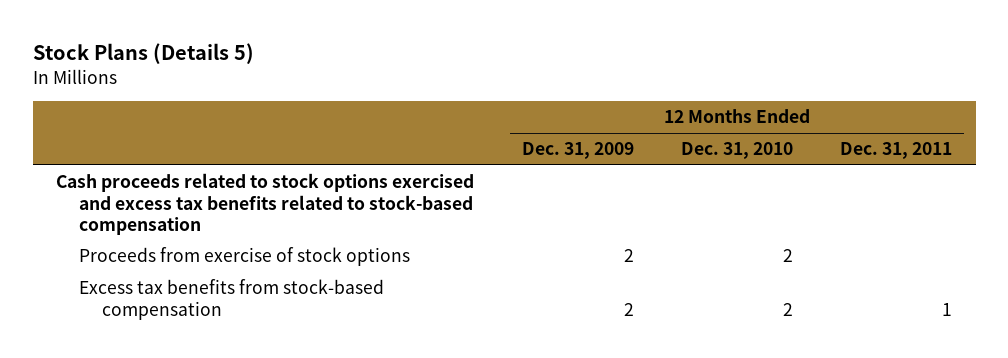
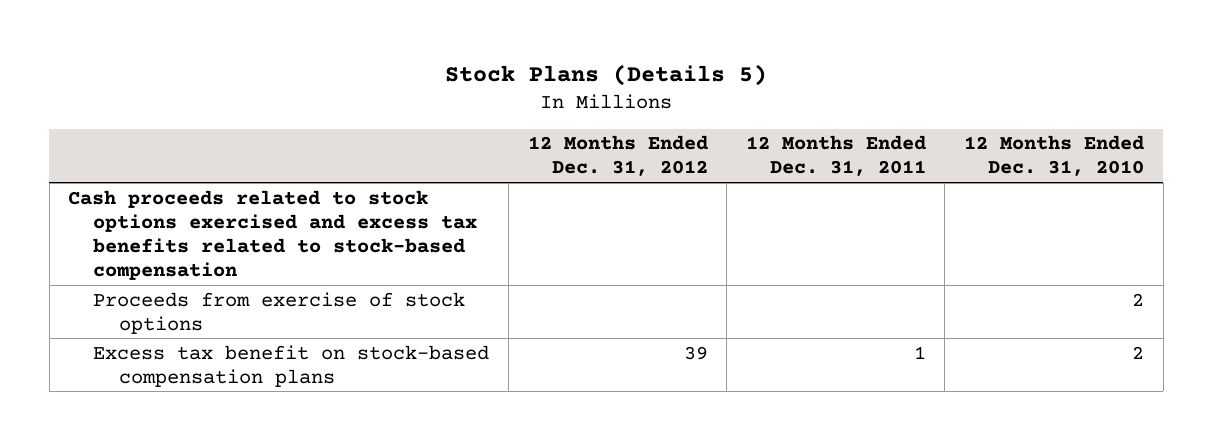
[521,142,634,160] Dec. 31, 2009 -> none
none -> [527,135,708,177] 12 Months Ended Dec. 31, 2012
[79,279,385,320] Excess tax benefits from stock-based compensation -> [93,344,490,387] Excess tax benefit on stock-based compensation plans

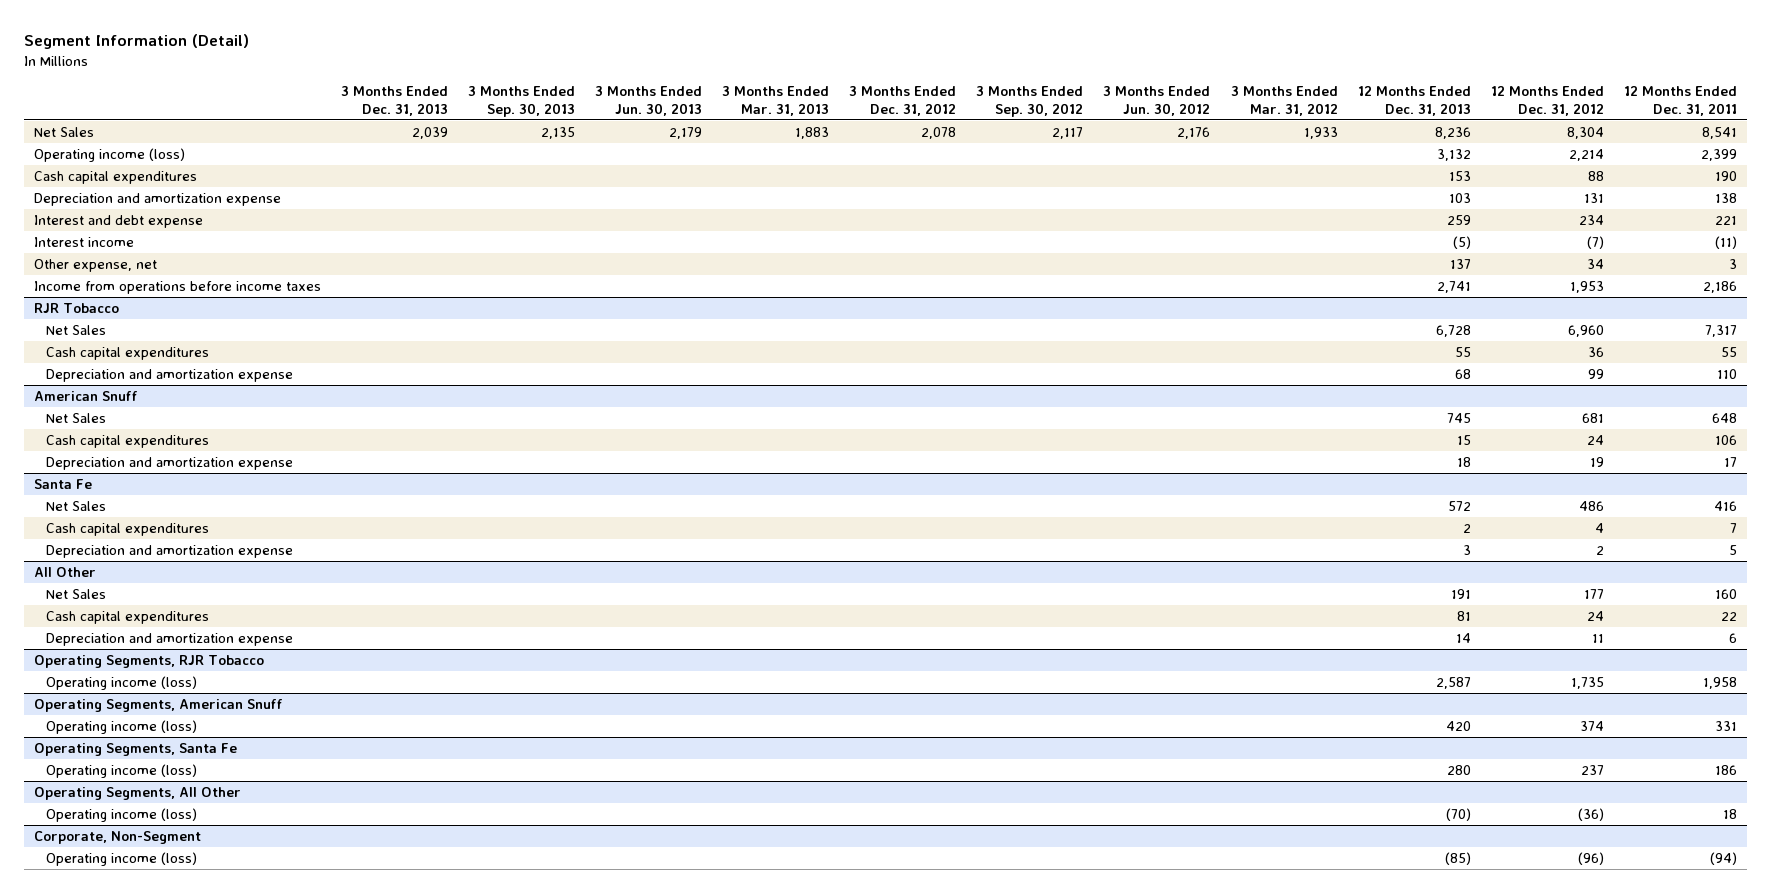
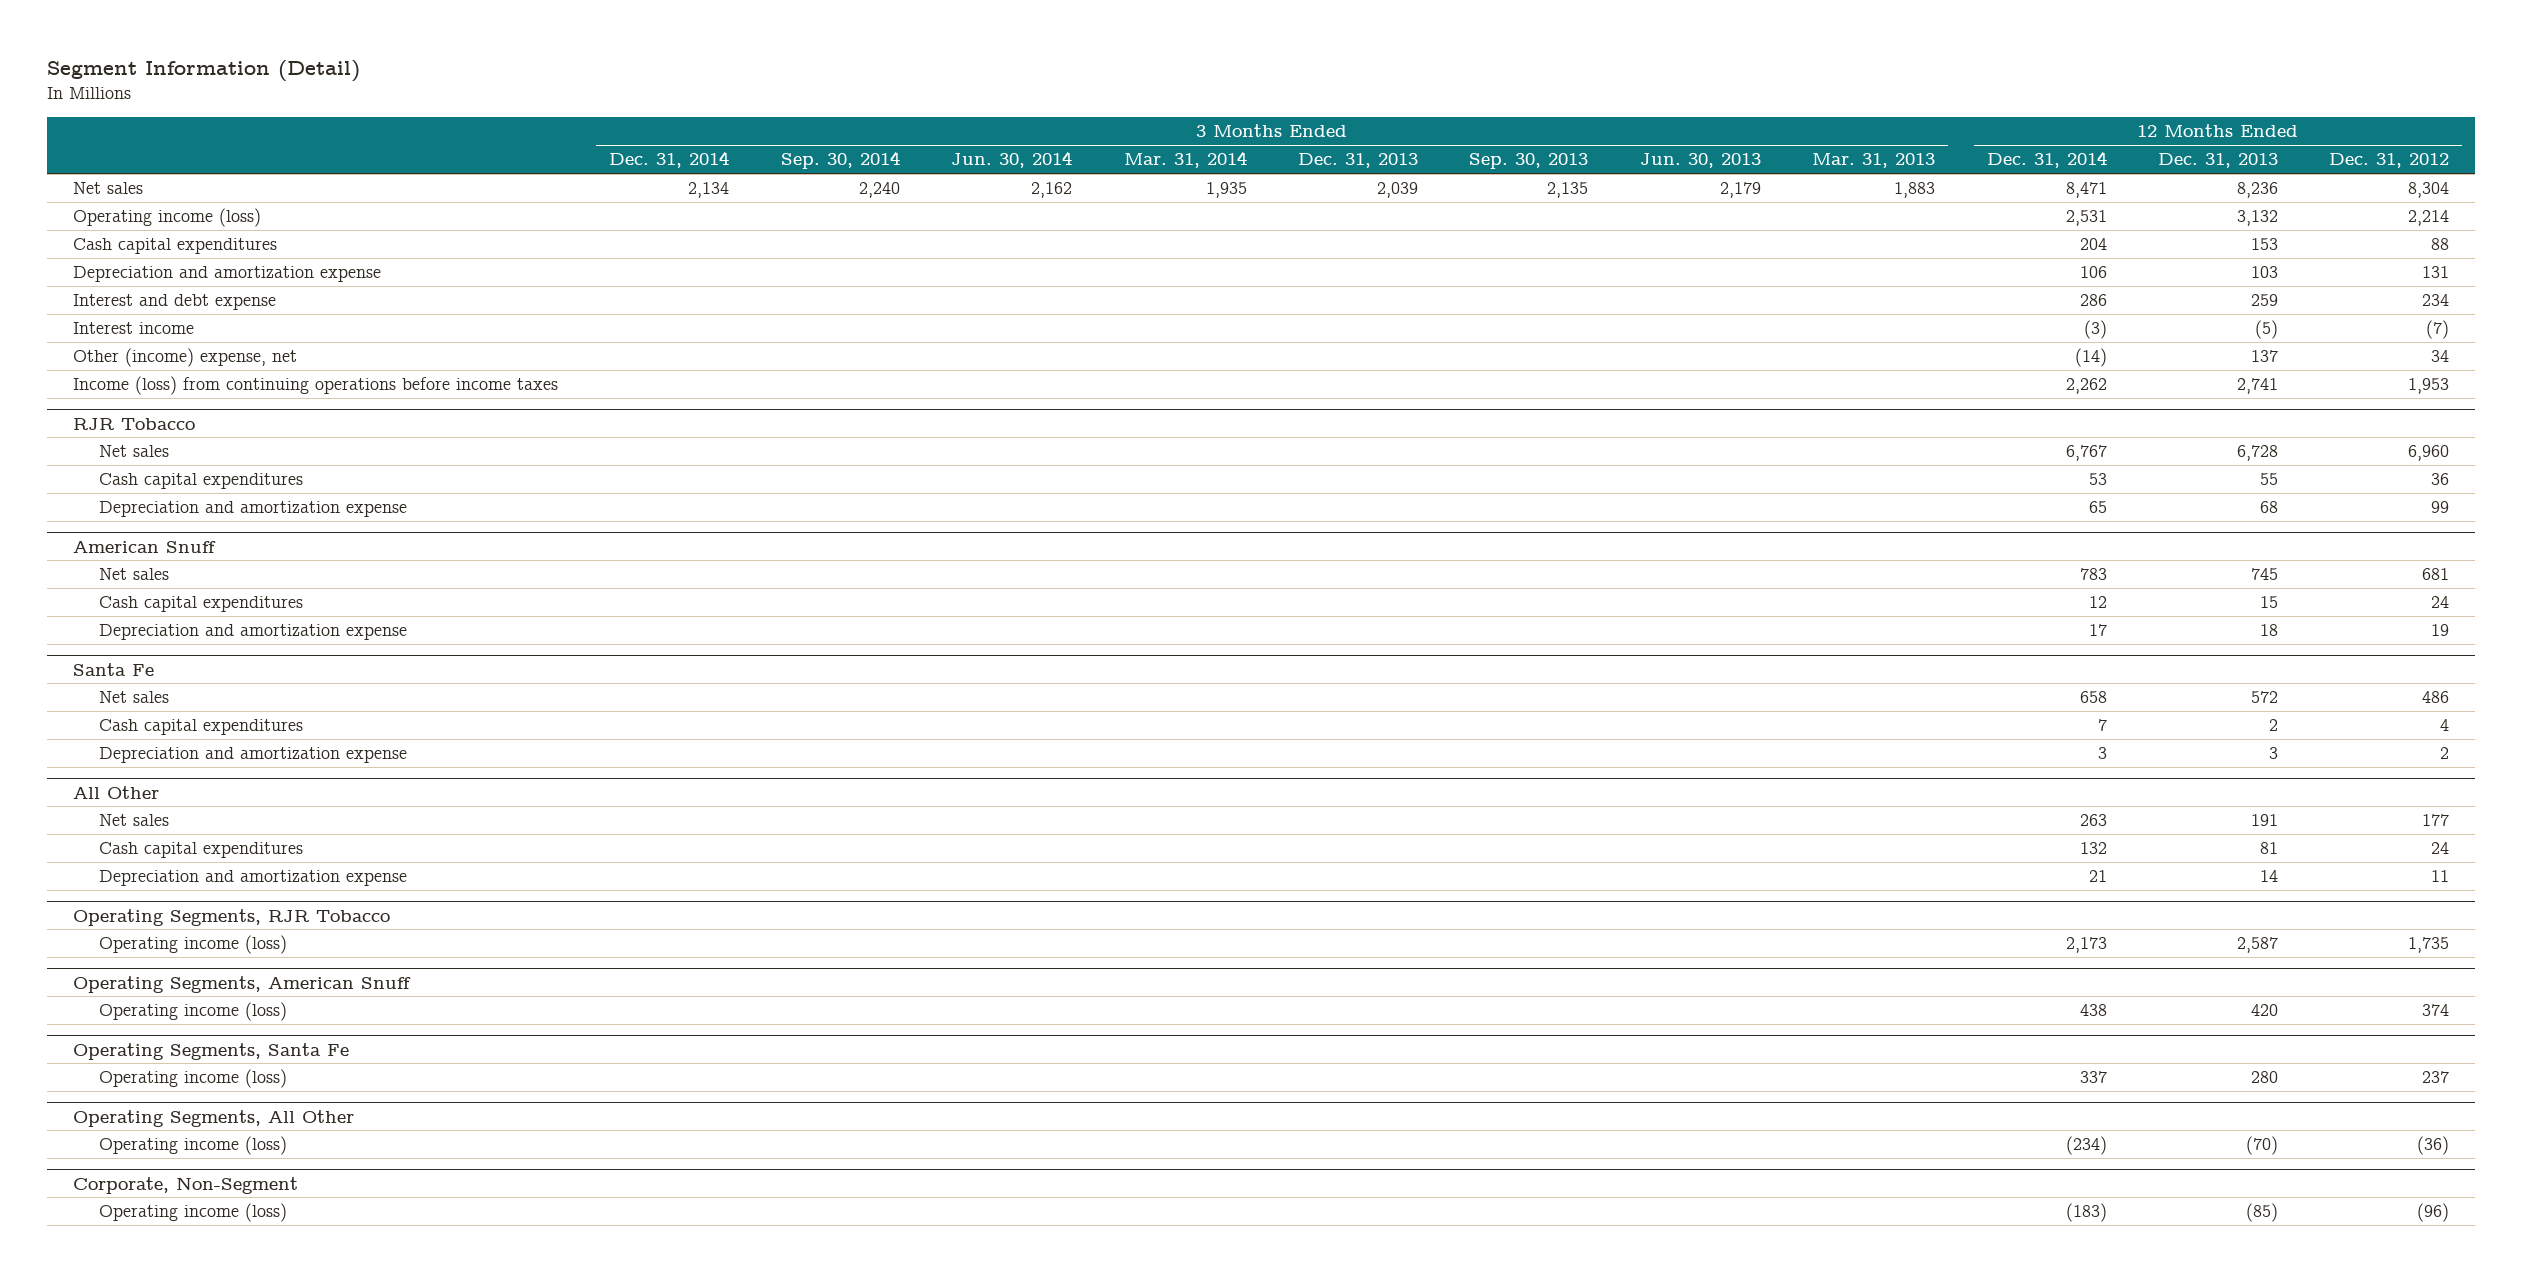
[849,86,957,116] 3 Months Ended Dec. 31, 2012 -> none
[976,86,1084,117] 3 Months Ended Sep. 30, 2012 -> none
[1103,86,1211,116] 3 Months Ended Jun. 30, 2012 -> none
[1230,86,1338,116] 3 Months Ended Mar. 31, 2012 -> none
[1623,86,1737,116] 12 Months Ended Dec. 31, 2011 -> none
none -> [609,151,730,169] Dec. 31, 2014
none -> [780,151,900,170] Sep. 30, 2014
none -> [951,151,1073,169] Jun. 30, 2014
none -> [1123,151,1247,169] Mar. 31, 2014
none -> [1986,151,2107,169] Dec. 31, 2014
[33,126,94,137] Net Sales -> [72,182,143,195] Net sales
[33,258,157,272] Other expense, net -> [72,348,297,368] Other (income) expense, net
[33,280,321,294] Income from operations before income taxes -> [72,376,558,396] Income (loss) from continuing operations before income taxes
[46,324,107,335] Net Sales -> [99,445,170,458] Net sales
[46,412,107,423] Net Sales -> [99,568,170,581] Net sales
[46,500,107,511] Net Sales -> [99,691,170,704] Net sales
[46,588,107,599] Net Sales -> [99,814,170,827] Net sales

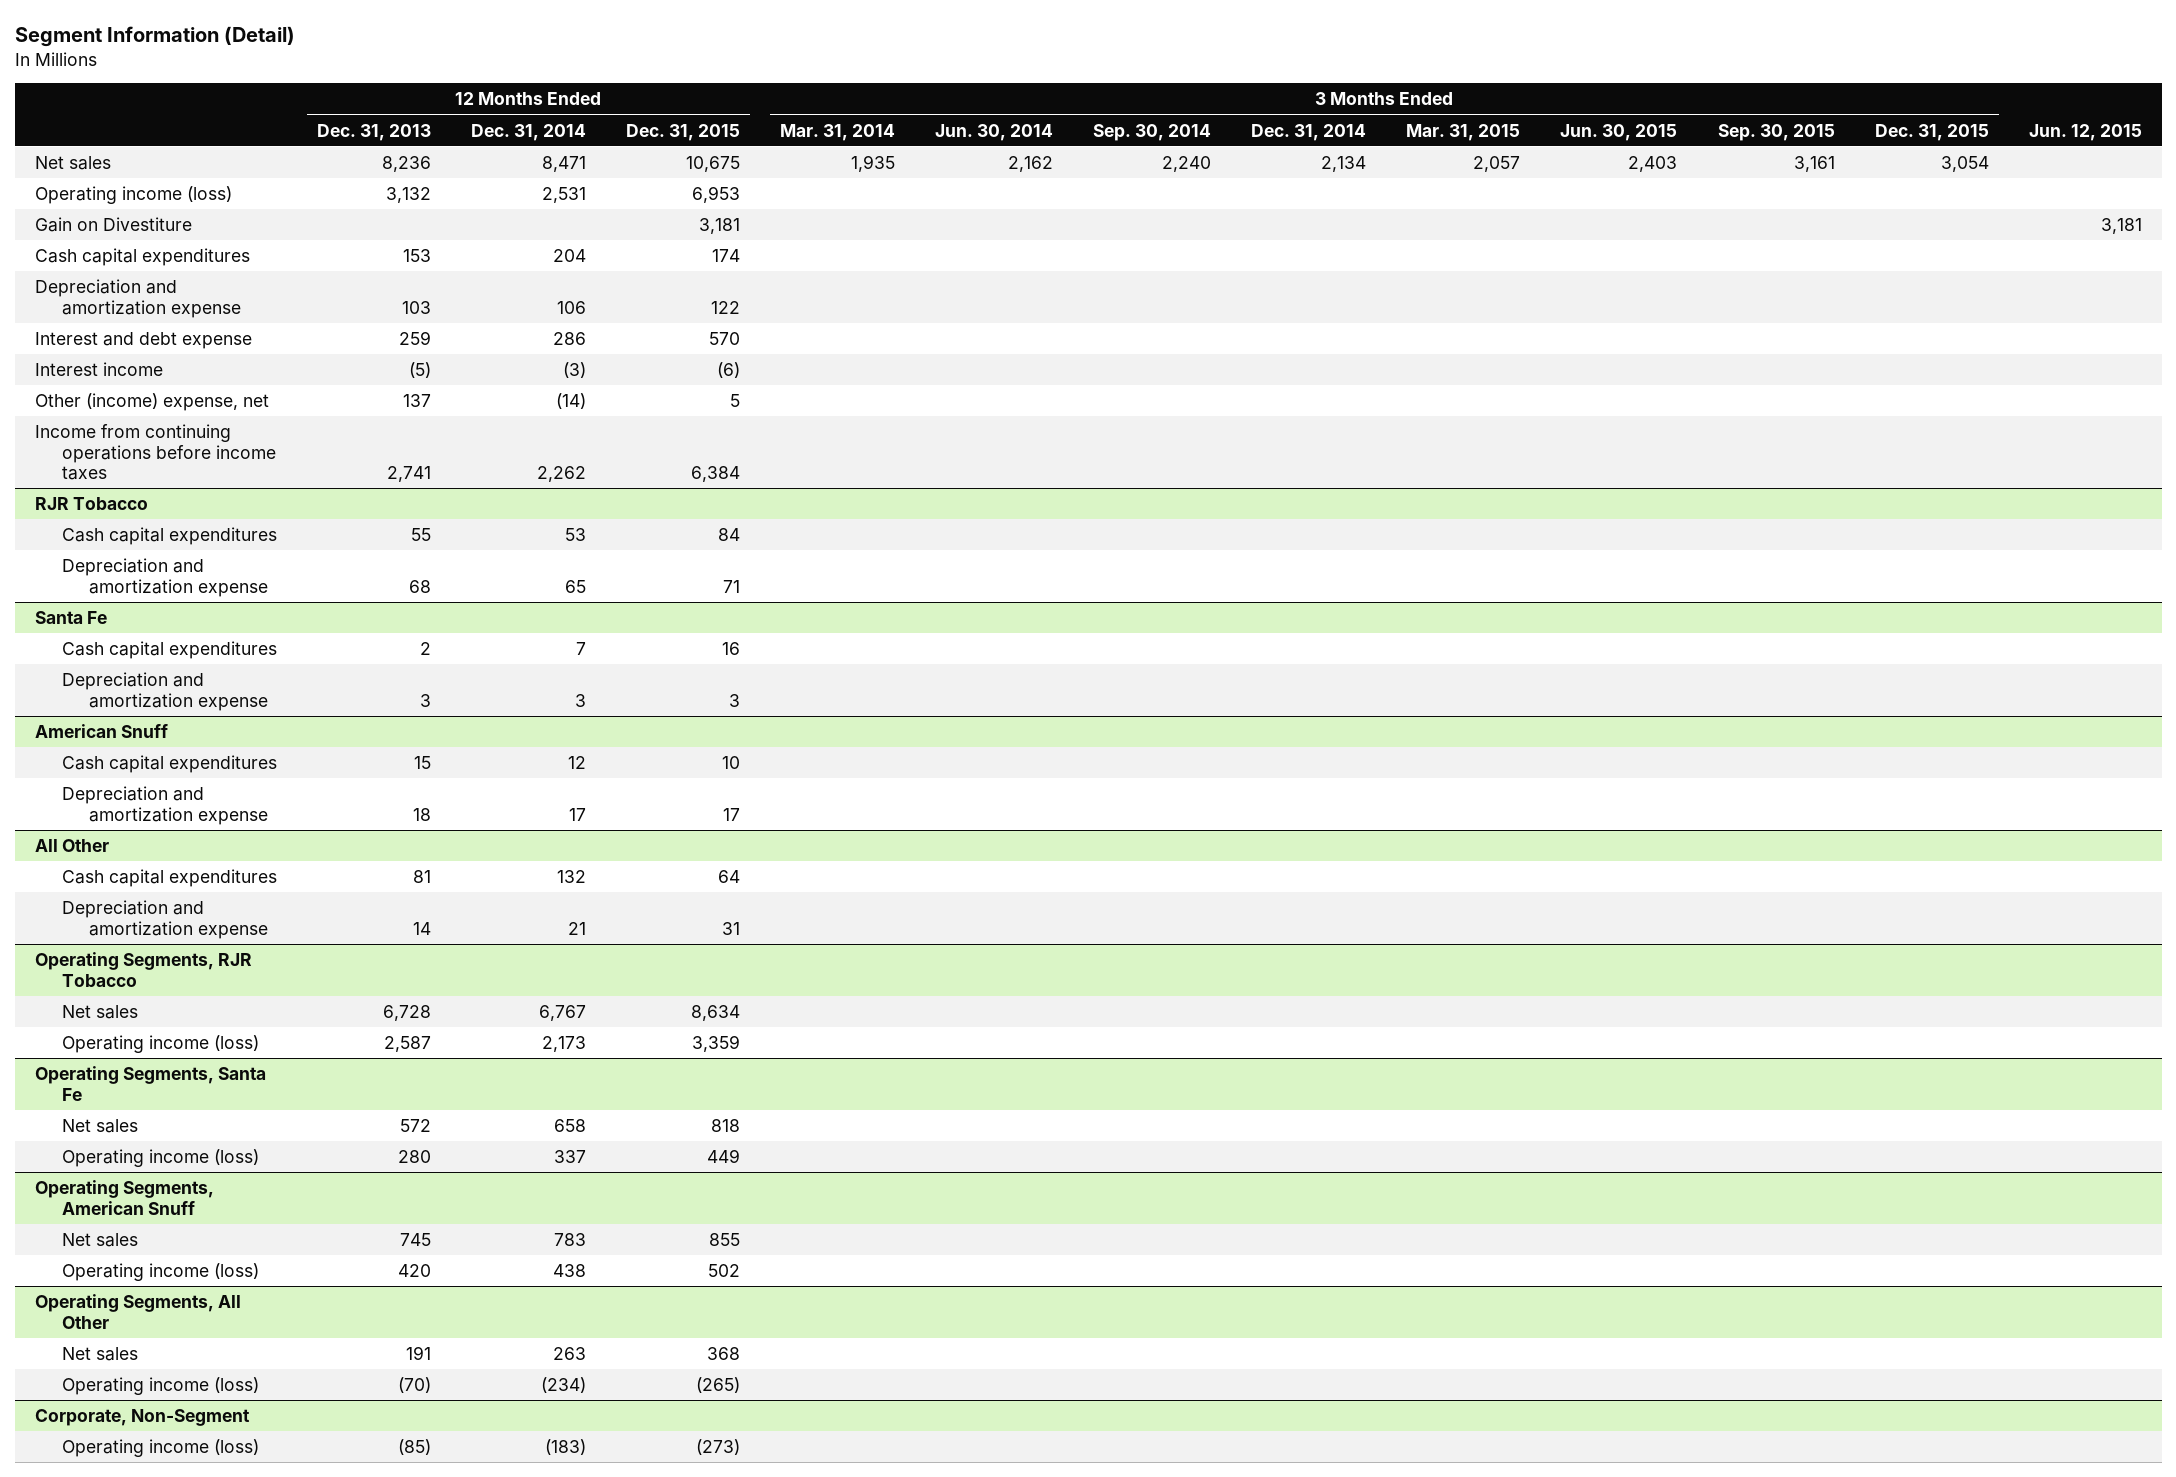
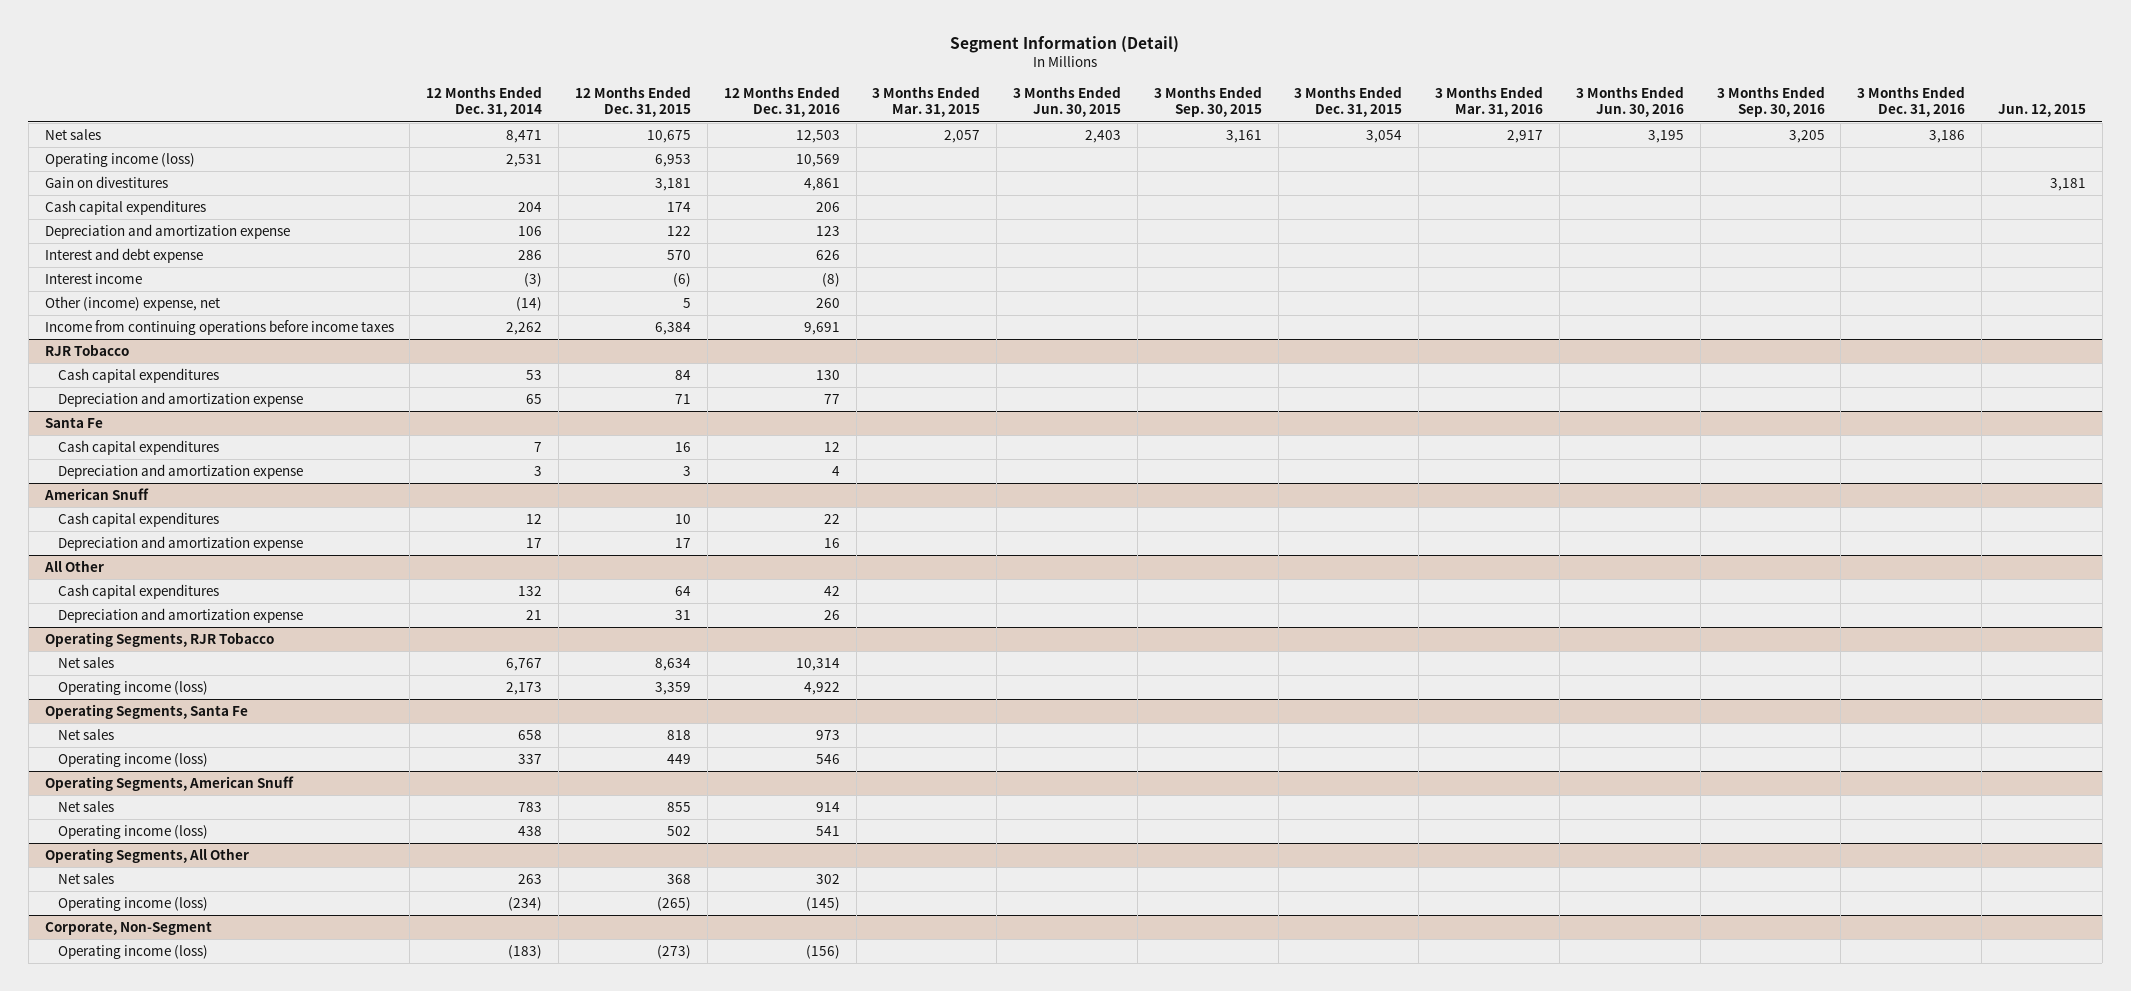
[316,123,431,141] Dec. 31, 2013 -> none
[780,123,896,141] Mar. 31, 2014 -> none
[935,123,1054,141] Jun. 30, 2014 -> none
[1093,123,1212,141] Sep. 30, 2014 -> none
[1251,123,1367,141] Dec. 31, 2014 -> none
none -> [723,85,840,118] 12 Months Ended Dec. 31, 2016
none -> [1435,85,1544,118] 3 Months Ended Mar. 31, 2016
none -> [1575,85,1684,118] 3 Months Ended Jun. 30, 2016
none -> [1716,85,1825,118] 3 Months Ended Sep. 30, 2016
none -> [1857,85,1966,118] 3 Months Ended Dec. 31, 2016
[34,217,192,233] Gain on Divestiture -> [44,175,168,188] Gain on divestitures

